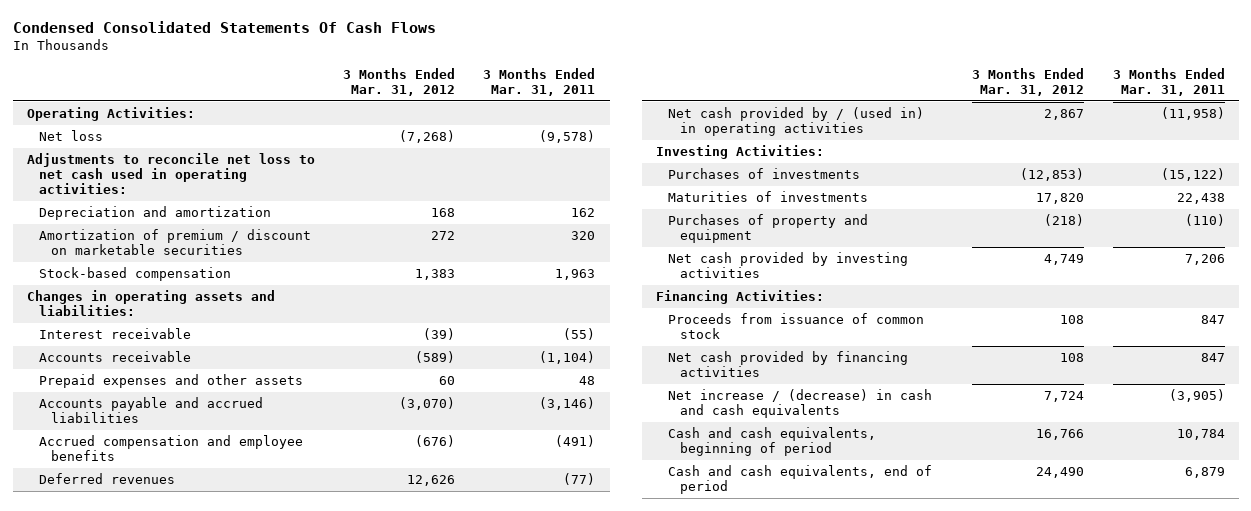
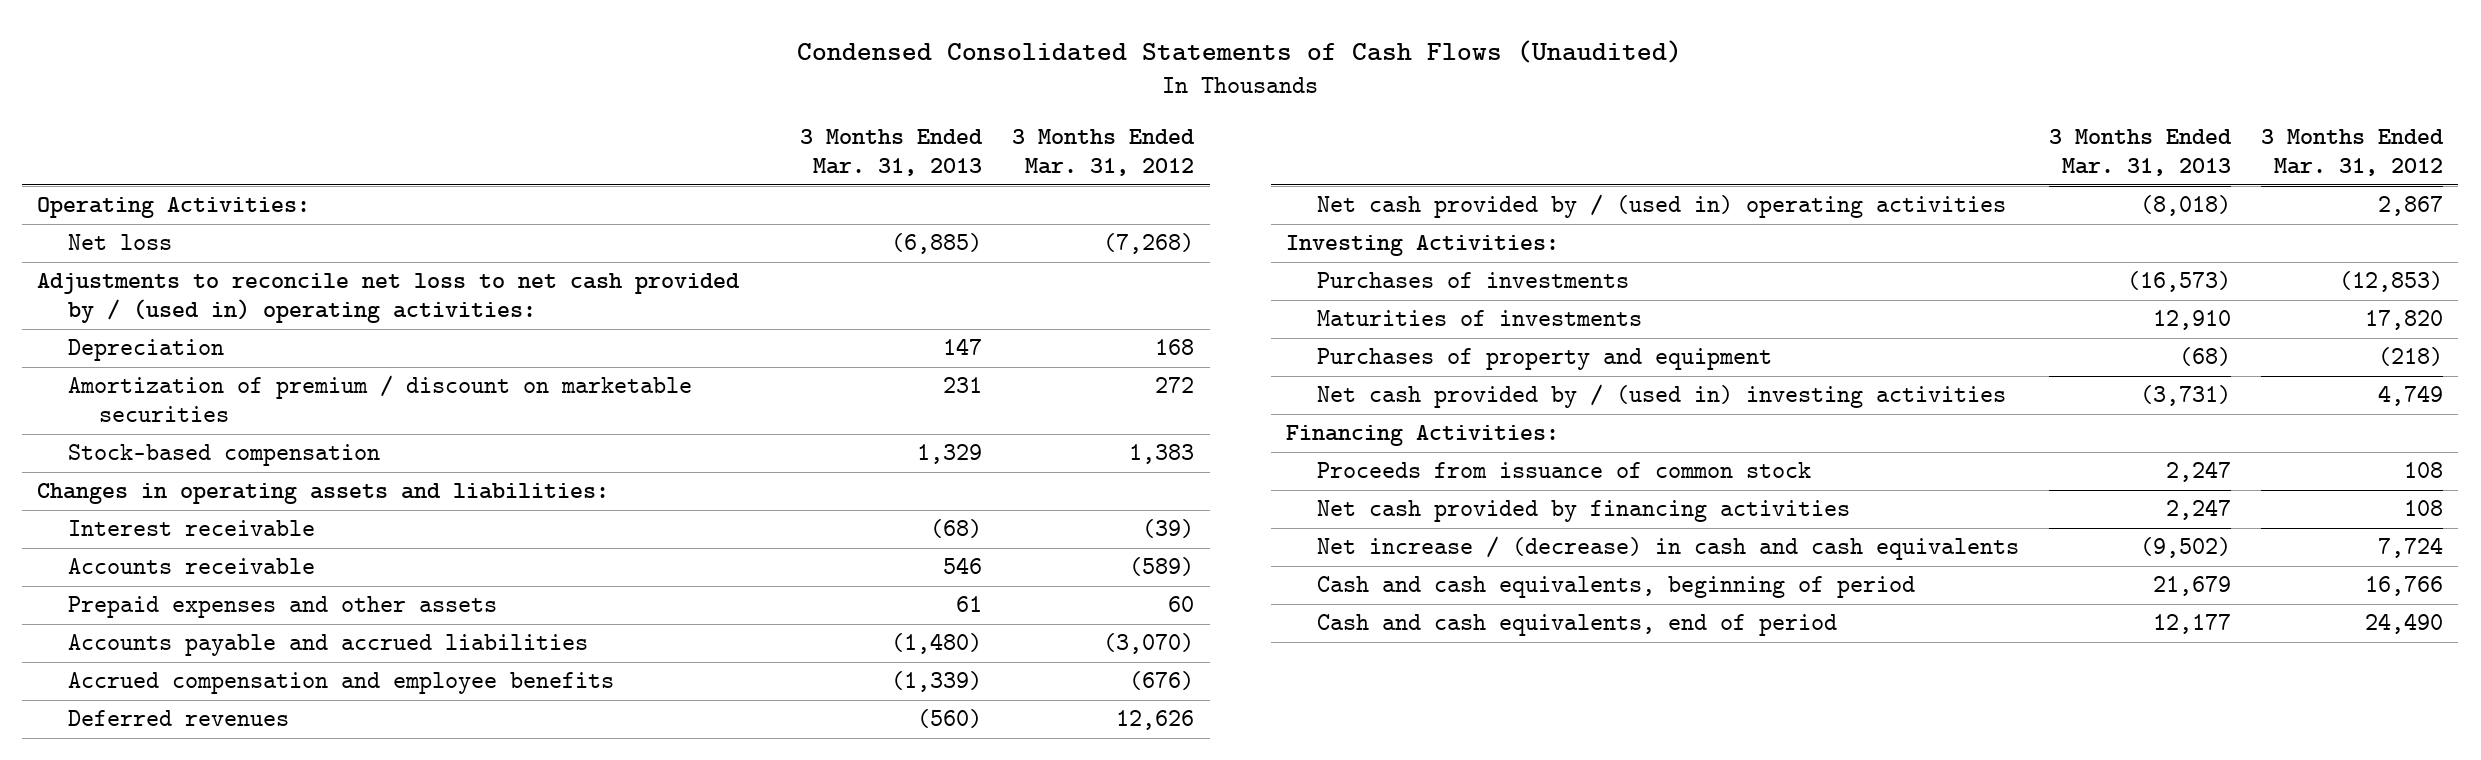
[12,20,436,33] Condensed Consolidated Statements Of Cash Flows -> [797,40,1683,64] Condensed Consolidated Statements of Cash Flows (Unaudited)
[483,67,596,96] 3 Months Ended Mar. 31, 2011 -> none
none -> [800,129,984,177] 3 Months Ended Mar. 31, 2013
[26,153,315,194] Adjustments to reconcile net loss to net cash used in operating activities: -> [37,273,741,324] Adjustments to reconcile net loss to net cash provided by / (used in) operating activities:
[38,206,271,221] Depreciation and amortization -> [67,339,224,362] Depreciation
[668,107,925,136] Net cash provided by / (used in) in operating activities -> [1316,194,2006,219] Net cash provided by / (used in) operating activities
[668,252,909,278] Net cash provided by investing activities -> [1316,384,2006,409] Net cash provided by / (used in) investing activities

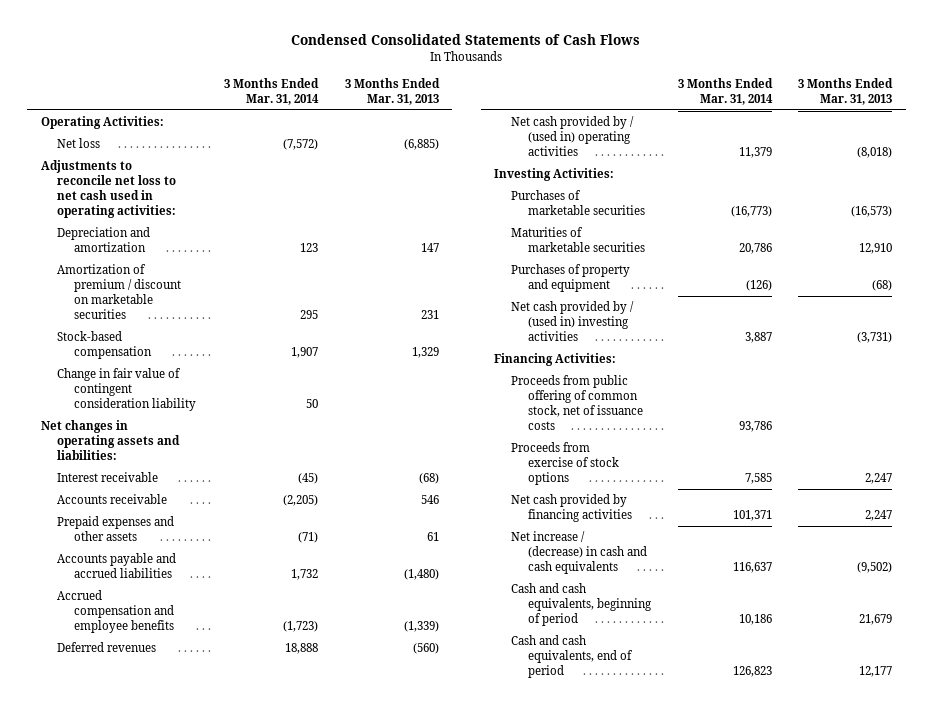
[797,40,1683,64] Condensed Consolidated Statements of Cash Flows (Unaudited) -> [291,34,641,46] Condensed Consolidated Statements of Cash Flows
[1012,129,1196,177] 3 Months Ended Mar. 31, 2012 -> none
none -> [223,78,319,105] 3 Months Ended Mar. 31, 2014
[37,273,741,324] Adjustments to reconcile net loss to net cash provided by / (used in) operating activities: -> [40,160,177,218] Adjustments to reconcile net loss to net cash used in operating activities:
[67,339,224,362] Depreciation -> [57,227,151,253] Depreciation and amortization
none -> [57,368,197,411] Change in fair value of contingent consideration liability
[37,483,610,505] Changes in operating assets and liabilities: -> [40,420,181,460] Net changes in operating assets and liabilities:
[1316,272,1629,289] Purchases of investments -> [511,190,646,216] Purchases of marketable securities
[1316,310,1642,327] Maturities of investments -> [511,227,646,253] Maturities of marketable securities
none -> [511,375,644,430] Proceeds from public offering of common stock, net of issuance costs
[1316,462,1811,479] Proceeds from issuance of common stock -> [511,442,620,485] Proceeds from exercise of stock options

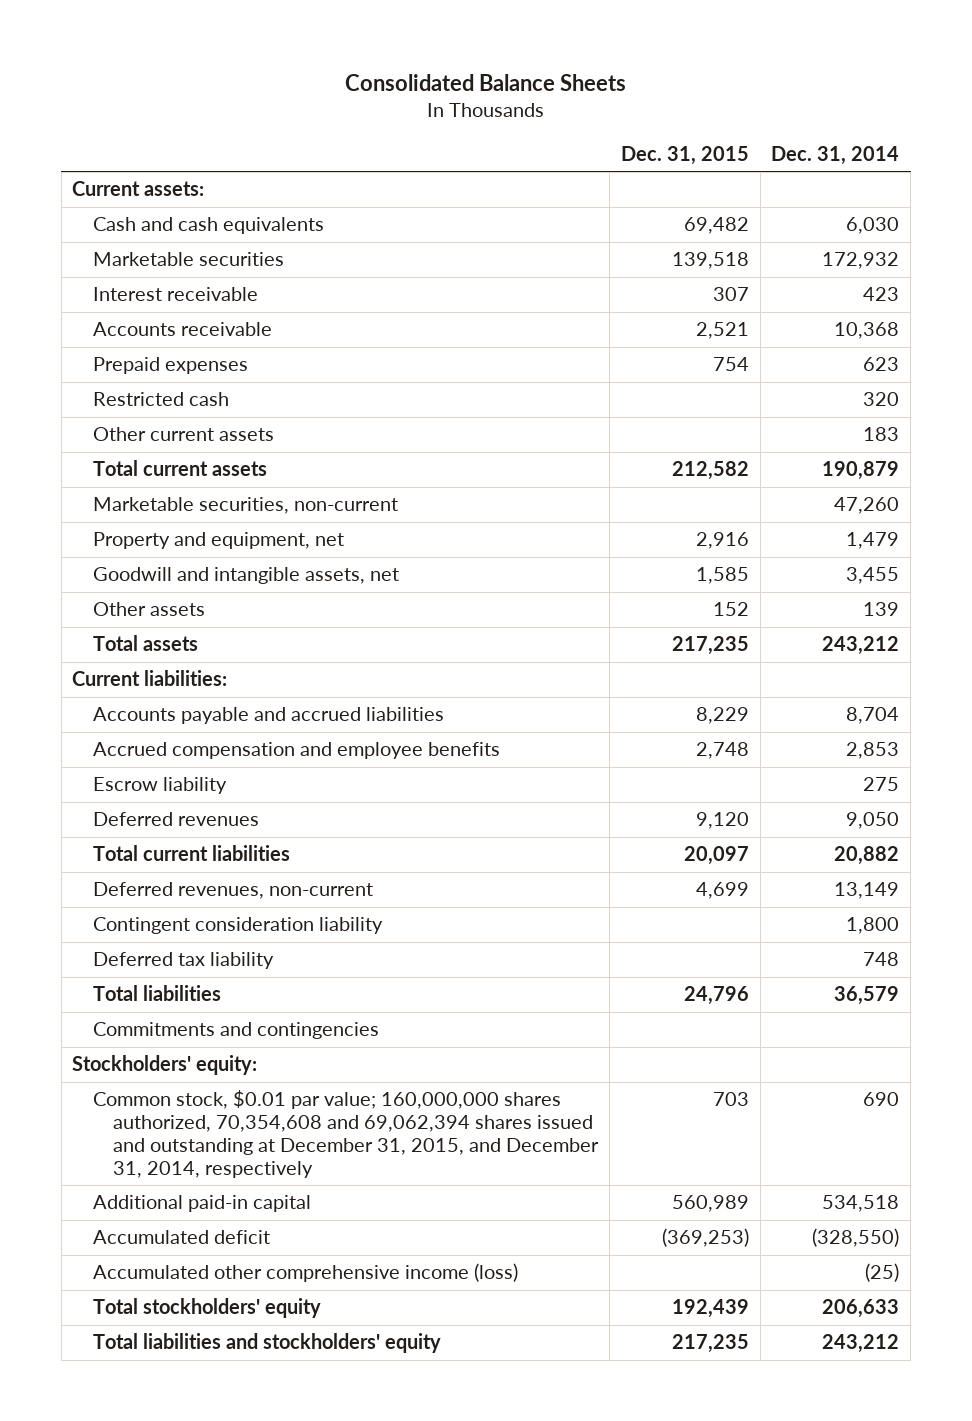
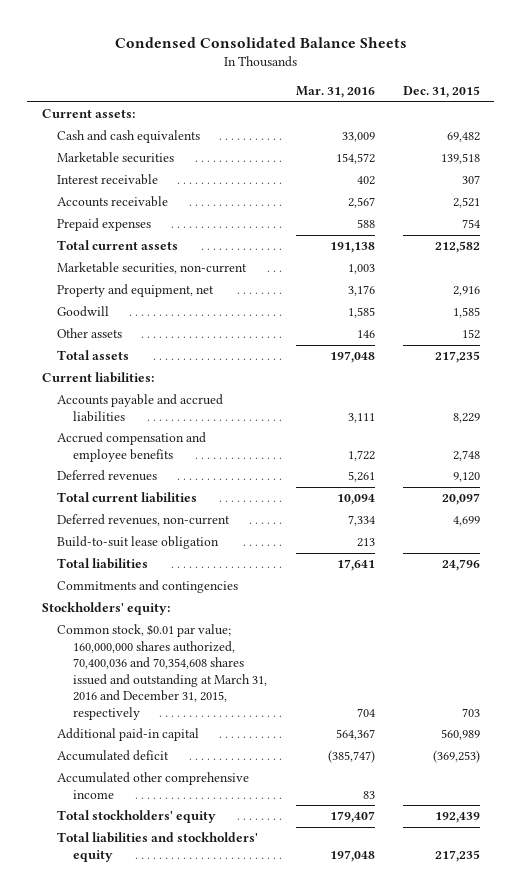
[344,74,626,92] Consolidated Balance Sheets -> [114,37,407,49] Condensed Consolidated Balance Sheets
[771,145,900,165] Dec. 31, 2014 -> none
none -> [295,86,375,99] Mar. 31, 2016
[92,392,229,407] Restricted cash -> none
[92,427,274,442] Other current assets -> none
[92,567,399,585] Goodwill and intangible assets, net -> [57,306,110,318] Goodwill
[92,777,227,795] Escrow liability -> none
[92,917,383,935] Contingent consideration liability -> none
[92,952,274,970] Deferred tax liability -> none
none -> [57,536,220,550] Build-to-suit lease obligation
[92,1090,600,1178] Common stock, $0.01 par value; 160,000,000 shares authorized, 70,354,608 and 69,062,394 shares issued and outstanding at December 31, 2015, and December 31, 2014, respectively -> [57,624,268,720] Common stock, $0.01 par value; 160,000,000 shares authorized, 70,400,036 and 70,354,608 shares issued and outstanding at March 31, 2016 and December 31, 2015, respectively
[92,1263,518,1283] Accumulated other comprehensive income (loss) -> [57,772,250,799] Accumulated other comprehensive income

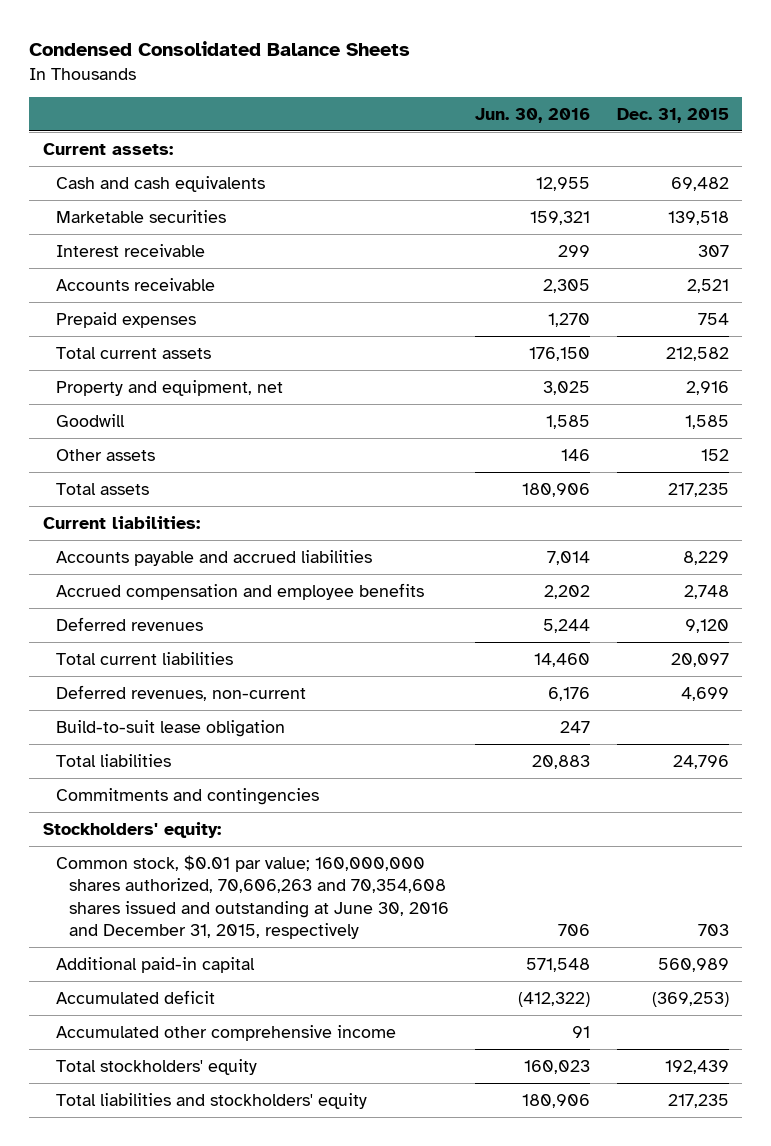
[295,86,375,99] Mar. 31, 2016 -> none
none -> [475,107,591,123] Jun. 30, 2016
[57,262,248,275] Marketable securities, non-current -> none
[57,624,268,720] Common stock, $0.01 par value; 160,000,000 shares authorized, 70,400,036 and 70,354,608 shares issued and outstanding at March 31, 2016 and December 31, 2015, respectively -> [55,854,449,940] Common stock, $0.01 par value; 160,000,000 shares authorized, 70,606,263 and 70,354,608 shares issued and outstanding at June 30, 2016 and December 31, 2015, respectively

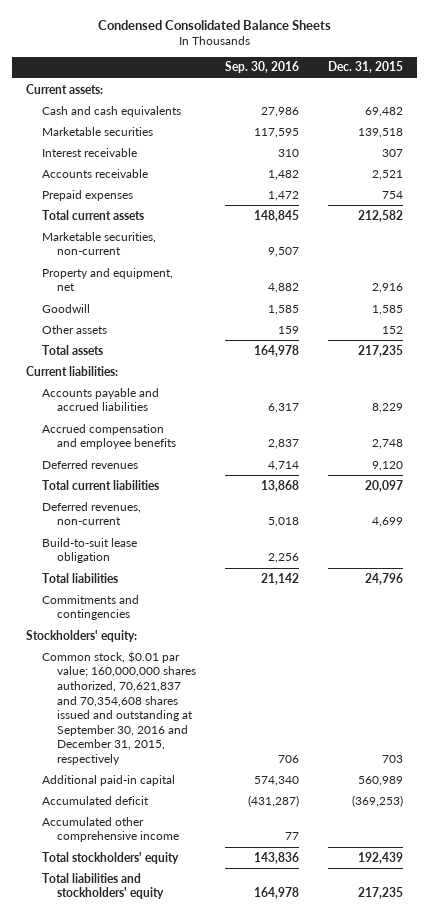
[475,107,591,123] Jun. 30, 2016 -> none
none -> [225,61,300,74] Sep. 30, 2016
none -> [41,231,156,256] Marketable securities, non-current
[55,854,449,940] Common stock, $0.01 par value; 160,000,000 shares authorized, 70,606,263 and 70,354,608 shares issued and outstanding at June 30, 2016 and December 31, 2015, respectively -> [41,650,197,765] Common stock, $0.01 par value; 160,000,000 shares authorized, 70,621,837 and 70,354,608 shares issued and outstanding at September 30, 2016 and December 31, 2015, respectively

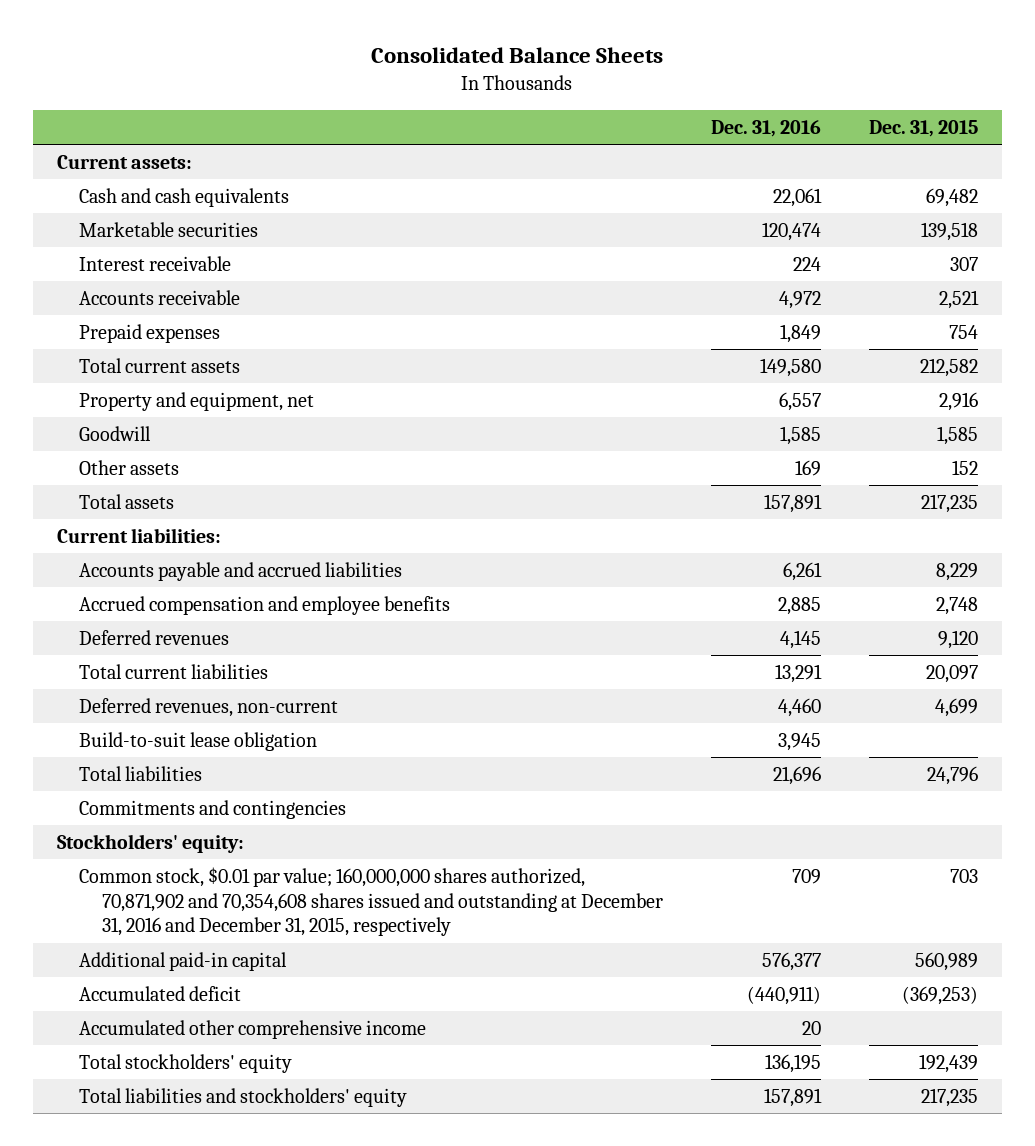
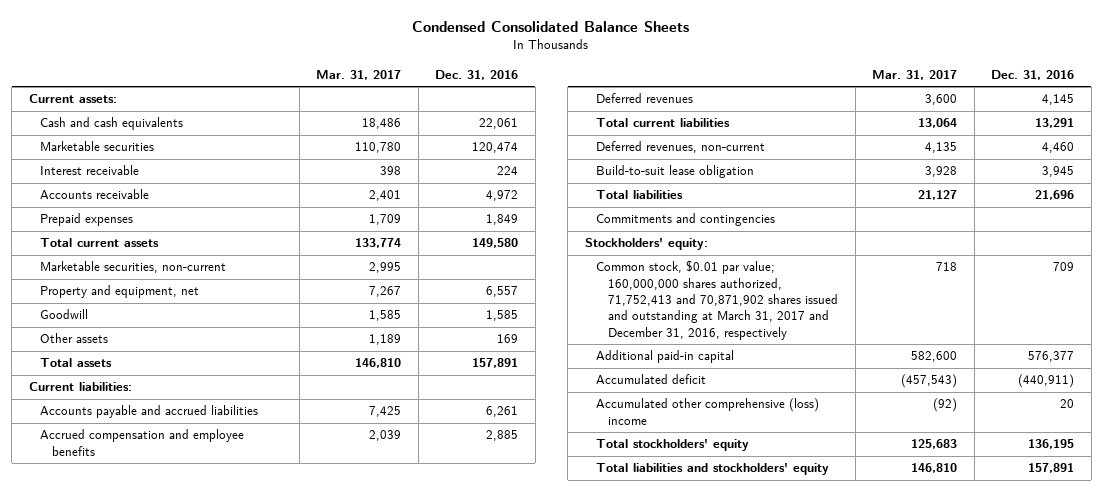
[371,47,664,64] Consolidated Balance Sheets -> [412,20,690,32] Condensed Consolidated Balance Sheets
[869,119,979,137] Dec. 31, 2015 -> none
none -> [316,69,402,80] Mar. 31, 2017
none -> [40,261,227,274] Marketable securities, non-current
[79,866,663,937] Common stock, $0.01 par value; 160,000,000 shares authorized, 70,871,902 and 70,354,608 shares issued and outstanding at December 31, 2016 and December 31, 2015, respectively -> [596,260,839,340] Common stock, $0.01 par value; 160,000,000 shares authorized, 71,752,413 and 70,871,902 shares issued and outstanding at March 31, 2017 and December 31, 2016, respectively
[79,1019,427,1039] Accumulated other comprehensive income -> [596,398,820,425] Accumulated other comprehensive (loss) income

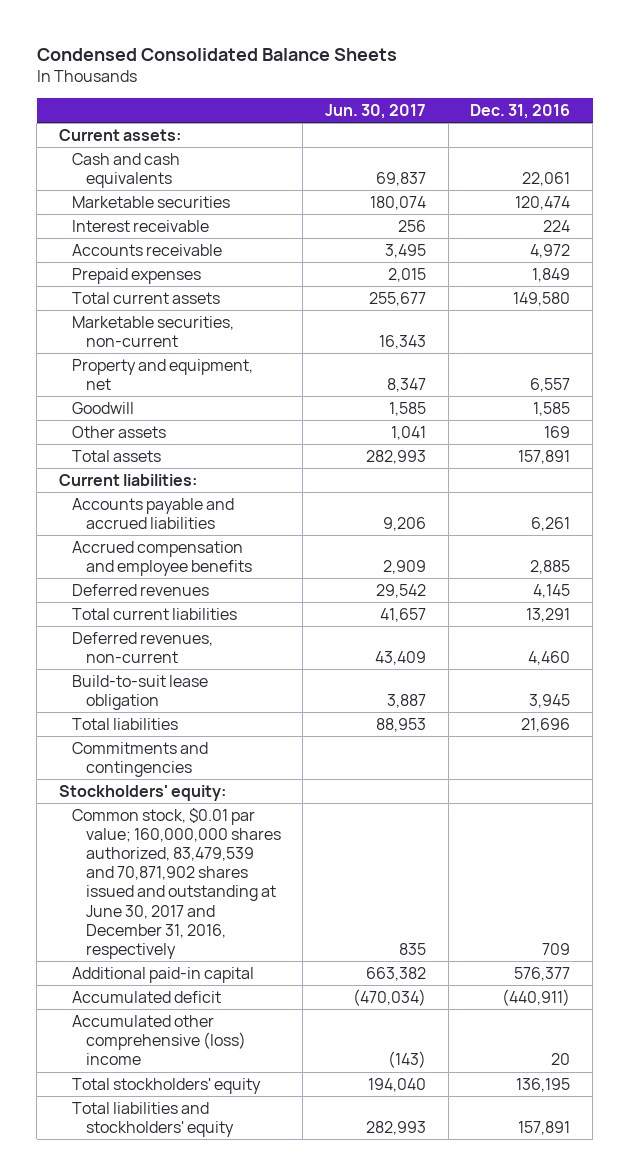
[316,69,402,80] Mar. 31, 2017 -> none
none -> [325,104,427,120] Jun. 30, 2017
[596,260,839,340] Common stock, $0.01 par value; 160,000,000 shares authorized, 71,752,413 and 70,871,902 shares issued and outstanding at March 31, 2017 and December 31, 2016, respectively -> [72,807,281,959] Common stock, $0.01 par value; 160,000,000 shares authorized, 83,479,539 and 70,871,902 shares issued and outstanding at June 30, 2017 and December 31, 2016, respectively

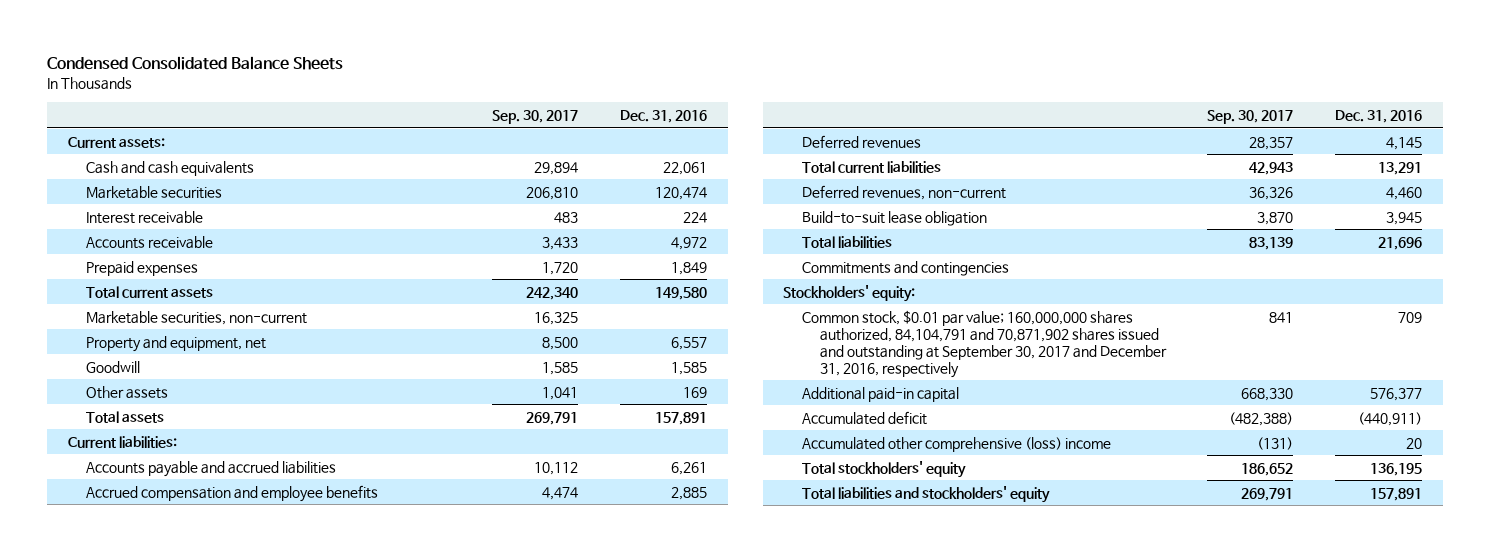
[325,104,427,120] Jun. 30, 2017 -> none
none -> [492,109,579,124] Sep. 30, 2017
[72,807,281,959] Common stock, $0.01 par value; 160,000,000 shares authorized, 83,479,539 and 70,871,902 shares issued and outstanding at June 30, 2017 and December 31, 2016, respectively -> [801,309,1167,378] Common stock, $0.01 par value; 160,000,000 shares authorized, 84,104,791 and 70,871,902 shares issued and outstanding at September 30, 2017 and December 31, 2016, respectively

